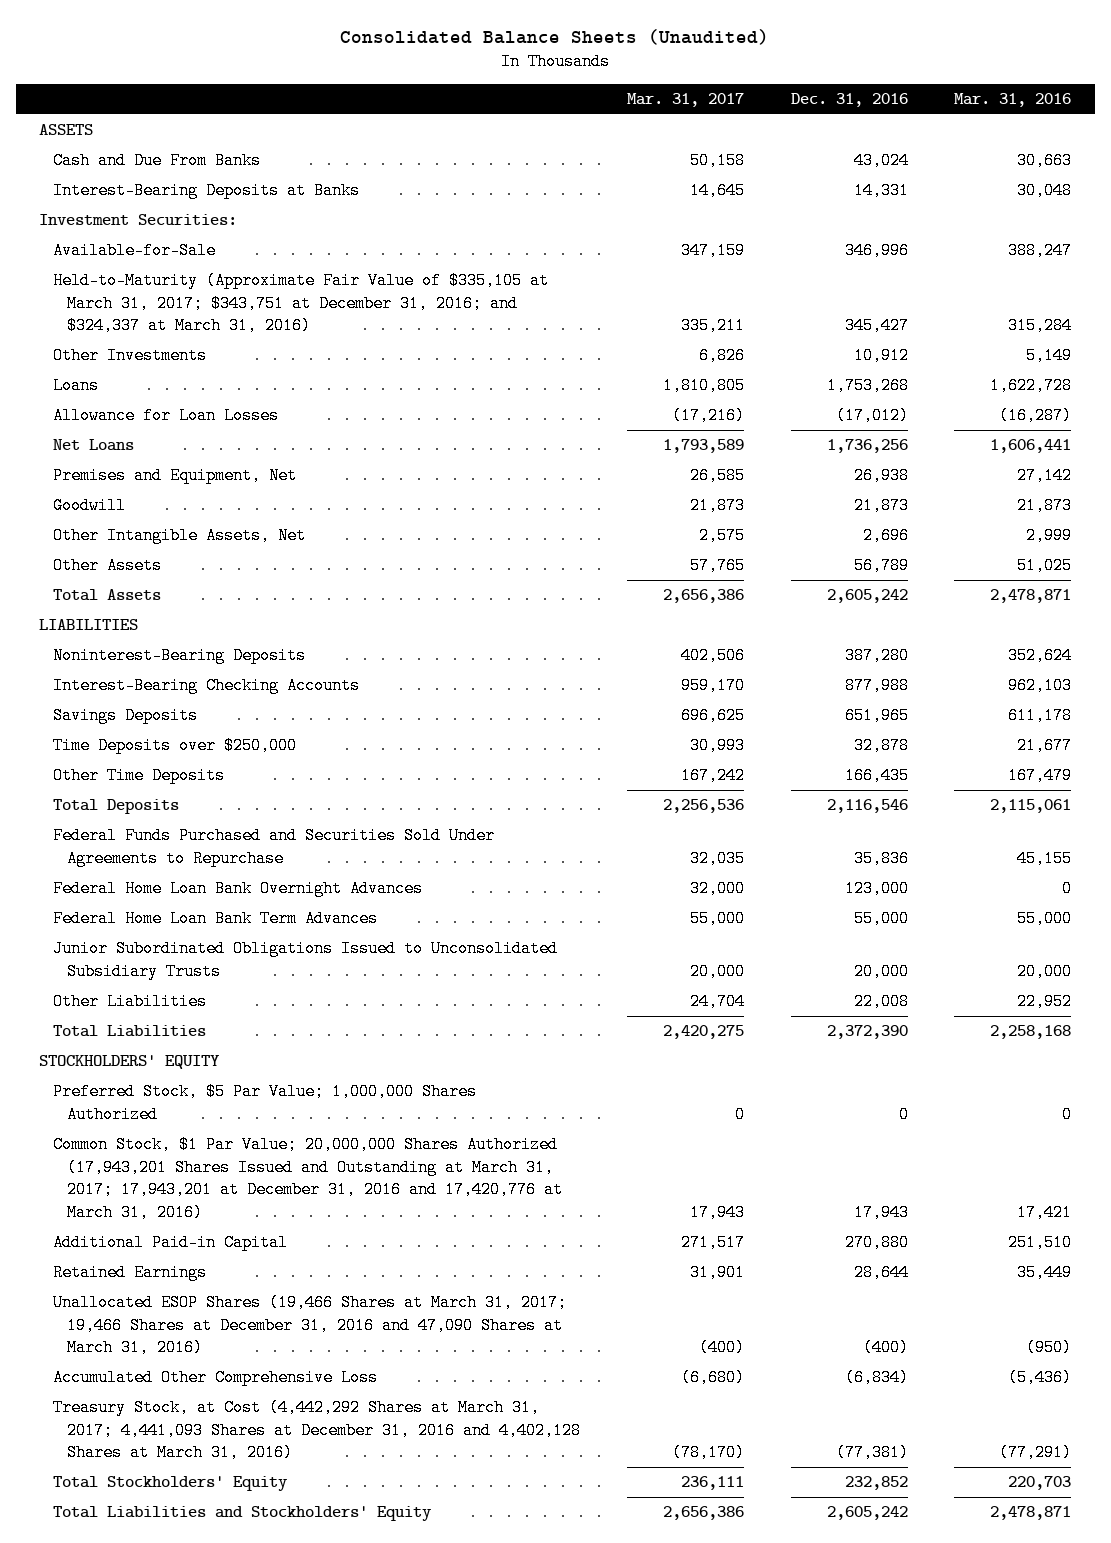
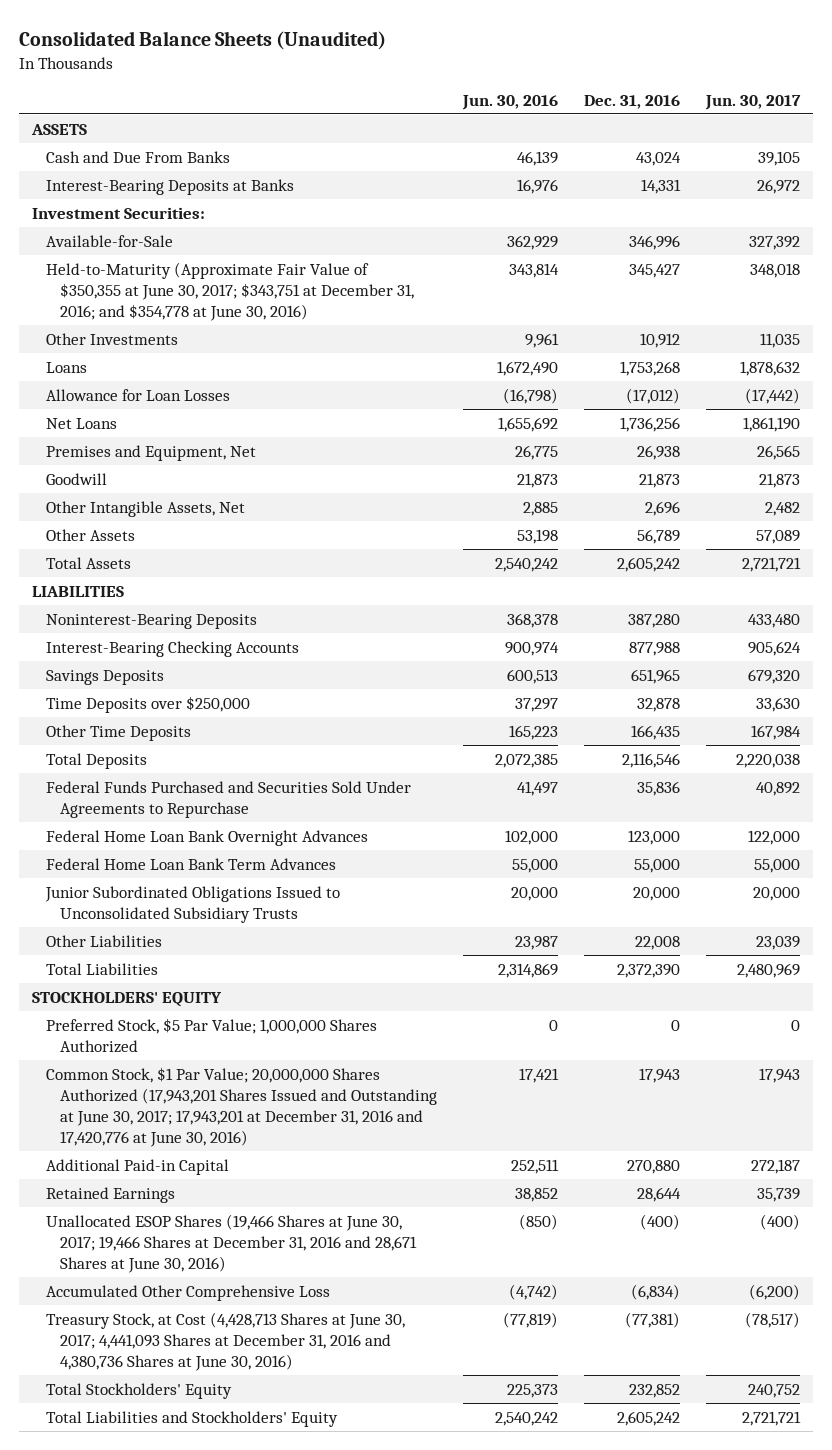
[626,93,744,108] Mar. 31, 2017 -> none
[954,93,1072,108] Mar. 31, 2016 -> none
none -> [461,94,558,110] Jun. 30, 2016
none -> [704,94,801,110] Jun. 30, 2017
[52,272,549,335] Held-to-Maturity (Approximate Fair Value of $335,105 at March 31, 2017; $343,751 at December 31, 2016; and $324,337 at March 31, 2016) -> [45,261,414,321] Held-to-Maturity (Approximate Fair Value of $350,355 at June 30, 2017; $343,751 at December 31, 2016; and $354,778 at June 30, 2016)
[52,1136,563,1222] Common Stock, $1 Par Value; 20,000,000 Shares Authorized (17,943,201 Shares Issued and Outstanding at March 31, 2017; 17,943,201 at December 31, 2016 and 17,420,776 at March 31, 2016) -> [45,1066,437,1147] Common Stock, $1 Par Value; 20,000,000 Shares Authorized (17,943,201 Shares Issued and Outstanding at June 30, 2017; 17,943,201 at December 31, 2016 and 17,420,776 at June 30, 2016)
[52,1294,567,1357] Unallocated ESOP Shares (19,466 Shares at March 31, 2017; 19,466 Shares at December 31, 2016 and 47,090 Shares at March 31, 2016) -> [45,1213,417,1273] Unallocated ESOP Shares (19,466 Shares at June 30, 2017; 19,466 Shares at December 31, 2016 and 28,671 Shares at June 30, 2016)
[52,1399,581,1462] Treasury Stock, at Cost (4,442,292 Shares at March 31, 2017; 4,441,093 Shares at December 31, 2016 and 4,402,128 Shares at March 31, 2016) -> [45,1311,405,1371] Treasury Stock, at Cost (4,428,713 Shares at June 30, 2017; 4,441,093 Shares at December 31, 2016 and 4,380,736 Shares at June 30, 2016)

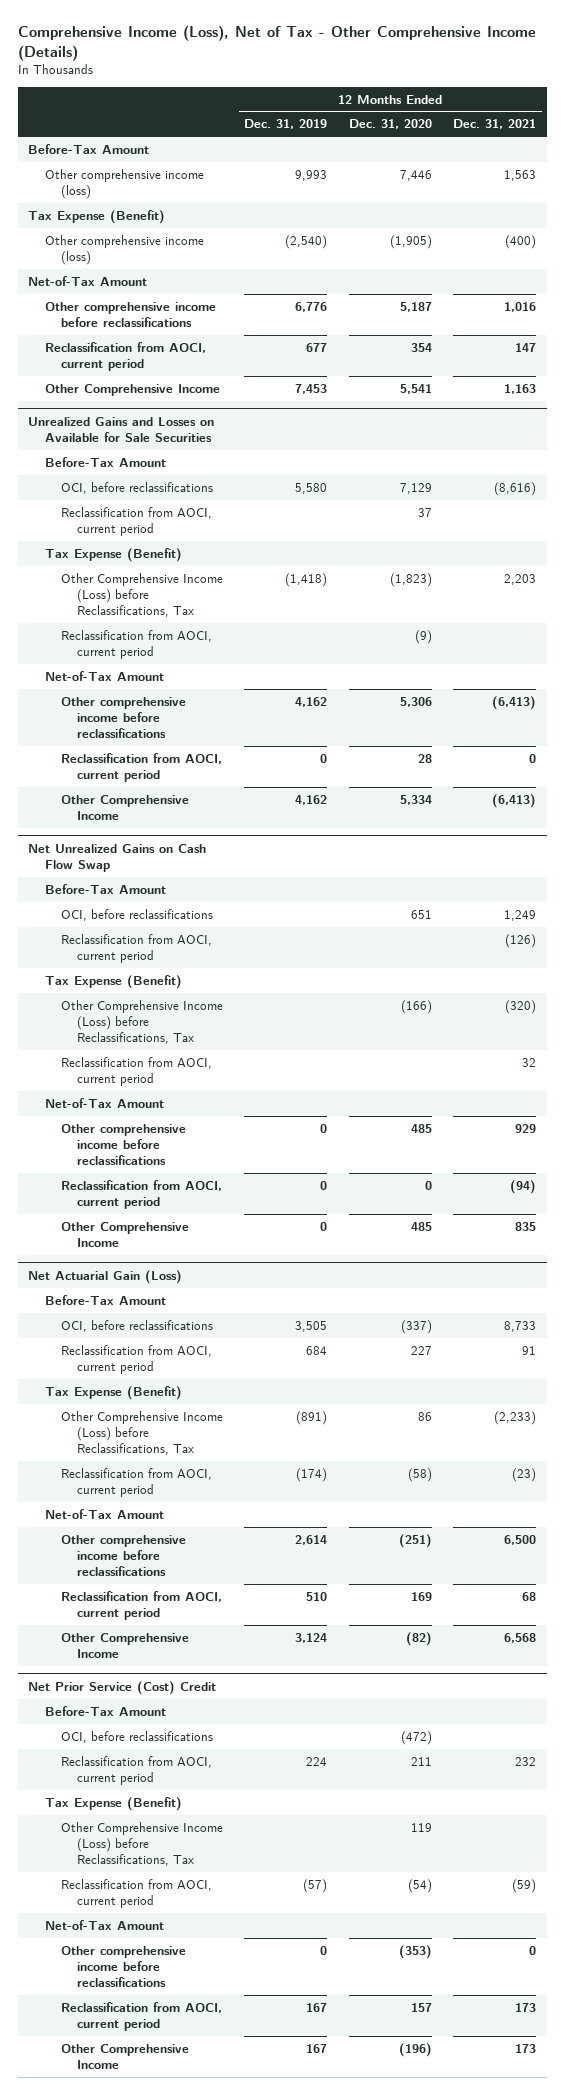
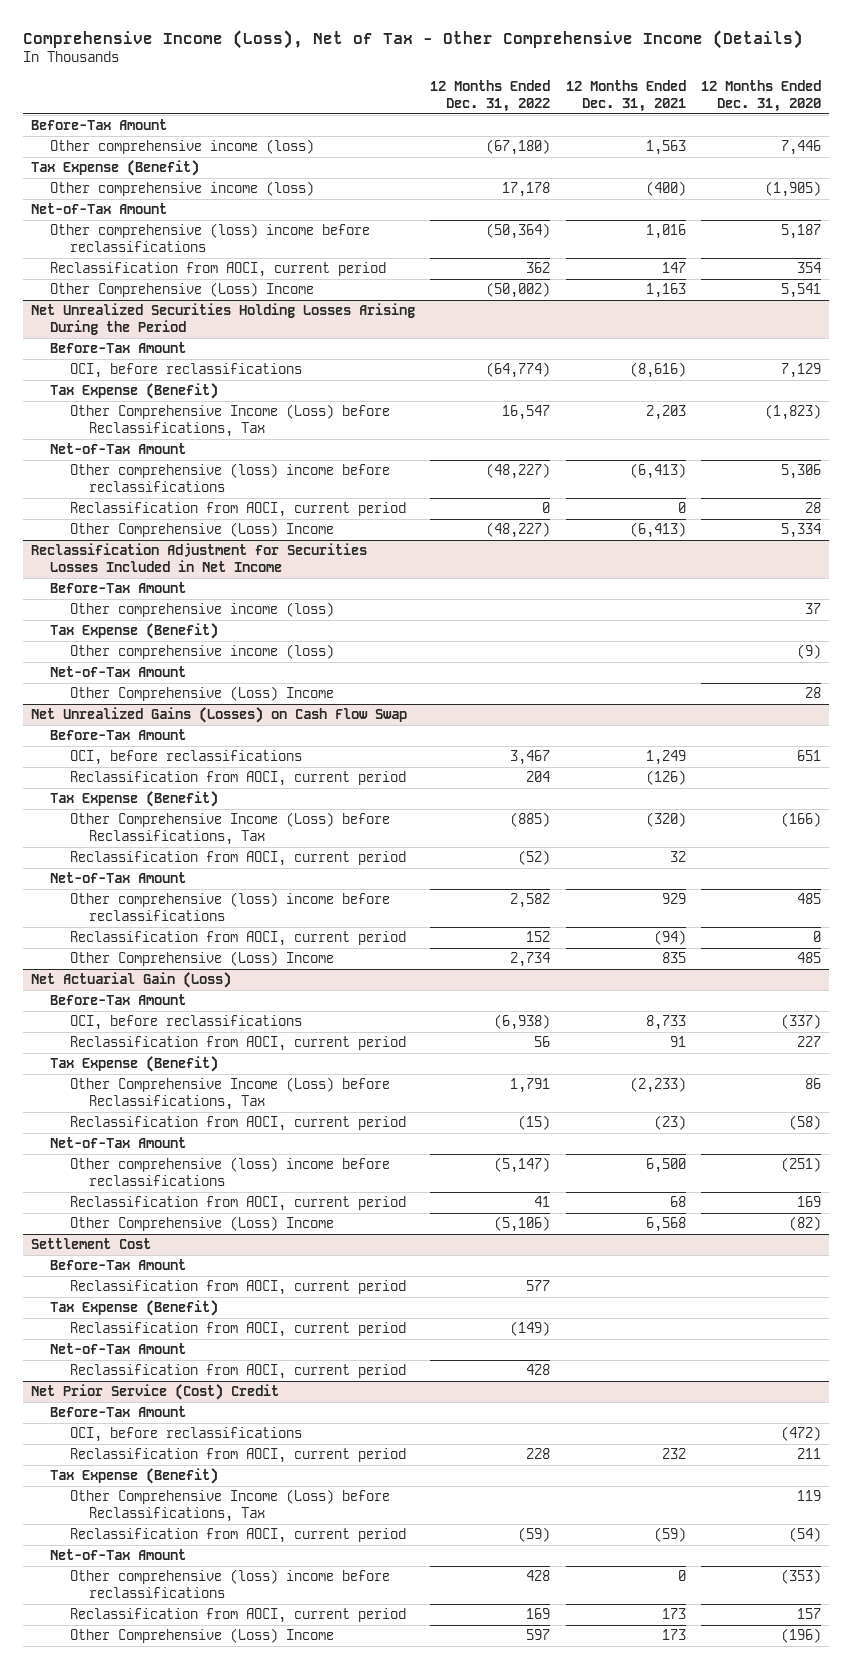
[244,119,328,130] Dec. 31, 2019 -> none
none -> [430,80,551,113] 12 Months Ended Dec. 31, 2022
[44,301,216,327] Other comprehensive income before reclassifications -> [50,223,371,253] Other comprehensive (loss) income before reclassifications
[44,383,220,396] Other Comprehensive Income -> [50,282,315,298] Other Comprehensive (Loss) Income
[28,416,215,442] Unrealized Gains and Losses on Available for Sale Securities -> [30,303,415,336] Net Unrealized Securities Holding Losses Arising During the Period
[60,506,212,536] Reclassification from AOCI, current period -> none
[60,629,212,659] Reclassification from AOCI, current period -> none
[60,696,186,738] Other comprehensive income before reclassifications -> [69,463,390,493] Other comprehensive (loss) income before reclassifications
[28,843,207,872] Net Unrealized Gains on Cash Flow Swap -> none
[60,794,189,820] Other Comprehensive Income -> [69,522,334,538] Other Comprehensive (Loss) Income
none -> [30,543,367,573] Reclassification Adjustment for Securities Losses Included in Net Income
none -> [69,602,334,618] Other comprehensive income (loss)
none -> [50,623,219,640] Tax Expense (Benefit)
none -> [69,644,334,660] Other comprehensive income (loss)
none -> [50,666,187,678] Net-of-Tax Amount
none -> [69,686,334,702] Other Comprehensive (Loss) Income
none -> [30,707,407,724] Net Unrealized Gains (Losses) on Cash Flow Swap
none -> [50,729,187,741] Before-Tax Amount
[60,1123,186,1165] Other comprehensive income before reclassifications -> [69,892,390,922] Other comprehensive (loss) income before reclassifications
[60,1221,189,1247] Other Comprehensive Income -> [69,951,334,967] Other Comprehensive (Loss) Income
[60,1534,186,1576] Other comprehensive income before reclassifications -> [69,1157,390,1187] Other comprehensive (loss) income before reclassifications
[60,1632,189,1658] Other Comprehensive Income -> [69,1216,334,1232] Other Comprehensive (Loss) Income
none -> [30,1238,151,1250] Settlement Cost
none -> [50,1259,187,1271] Before-Tax Amount
none -> [69,1280,406,1296] Reclassification from AOCI, current period
none -> [50,1300,219,1317] Tax Expense (Benefit)
none -> [69,1322,406,1338] Reclassification from AOCI, current period
none -> [50,1343,187,1355] Net-of-Tax Amount
none -> [69,1364,406,1380] Reclassification from AOCI, current period
[60,1945,186,1987] Other comprehensive income before reclassifications -> [69,1569,390,1599] Other comprehensive (loss) income before reclassifications
[60,2043,189,2069] Other Comprehensive Income -> [69,1628,334,1644] Other Comprehensive (Loss) Income

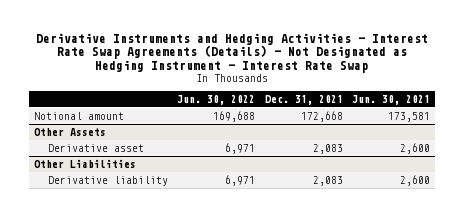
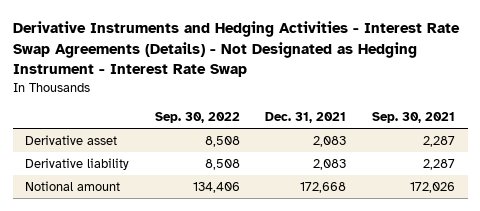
[177,94,256,105] Jun. 30, 2022 -> none
[352,94,431,105] Jun. 30, 2021 -> none
none -> [154,112,240,124] Sep. 30, 2022
none -> [371,112,455,124] Sep. 30, 2021
[34,128,107,137] Other Assets -> none
[34,159,137,169] Other Liabilities -> none
[34,112,125,121] Notional amount -> [25,180,121,191] Notional amount

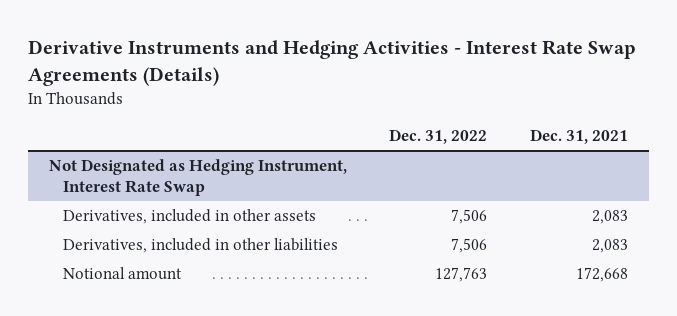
[12,21,460,78] Derivative Instruments and Hedging Activities - Interest Rate Swap Agreements (Details) - Not Designated as Hedging Instrument - Interest Rate Swap -> [27,40,636,87] Derivative Instruments and Hedging Activities - Interest Rate Swap Agreements (Details)
[154,112,240,124] Sep. 30, 2022 -> none
[371,112,455,124] Sep. 30, 2021 -> none
none -> [389,129,488,145] Dec. 31, 2022
none -> [49,158,348,197] Not Designated as Hedging Instrument, Interest Rate Swap
[25,134,118,145] Derivative asset -> [62,208,316,224] Derivatives, included in other assets
[25,157,130,170] Derivative liability -> [62,237,338,253] Derivatives, included in other liabilities

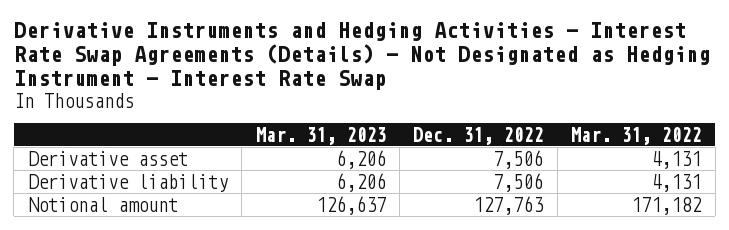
[27,40,636,87] Derivative Instruments and Hedging Activities - Interest Rate Swap Agreements (Details) -> [13,22,710,91] Derivative Instruments and Hedging Activities - Interest Rate Swap Agreements (Details) - Not Designated as Hedging Instrument - Interest Rate Swap
[529,129,628,145] Dec. 31, 2021 -> none
none -> [255,126,386,145] Mar. 31, 2023
none -> [571,126,702,145] Mar. 31, 2022
[49,158,348,197] Not Designated as Hedging Instrument, Interest Rate Swap -> none
[62,208,316,224] Derivatives, included in other assets -> [27,150,188,166] Derivative asset
[62,237,338,253] Derivatives, included in other liabilities -> [27,173,228,192] Derivative liability

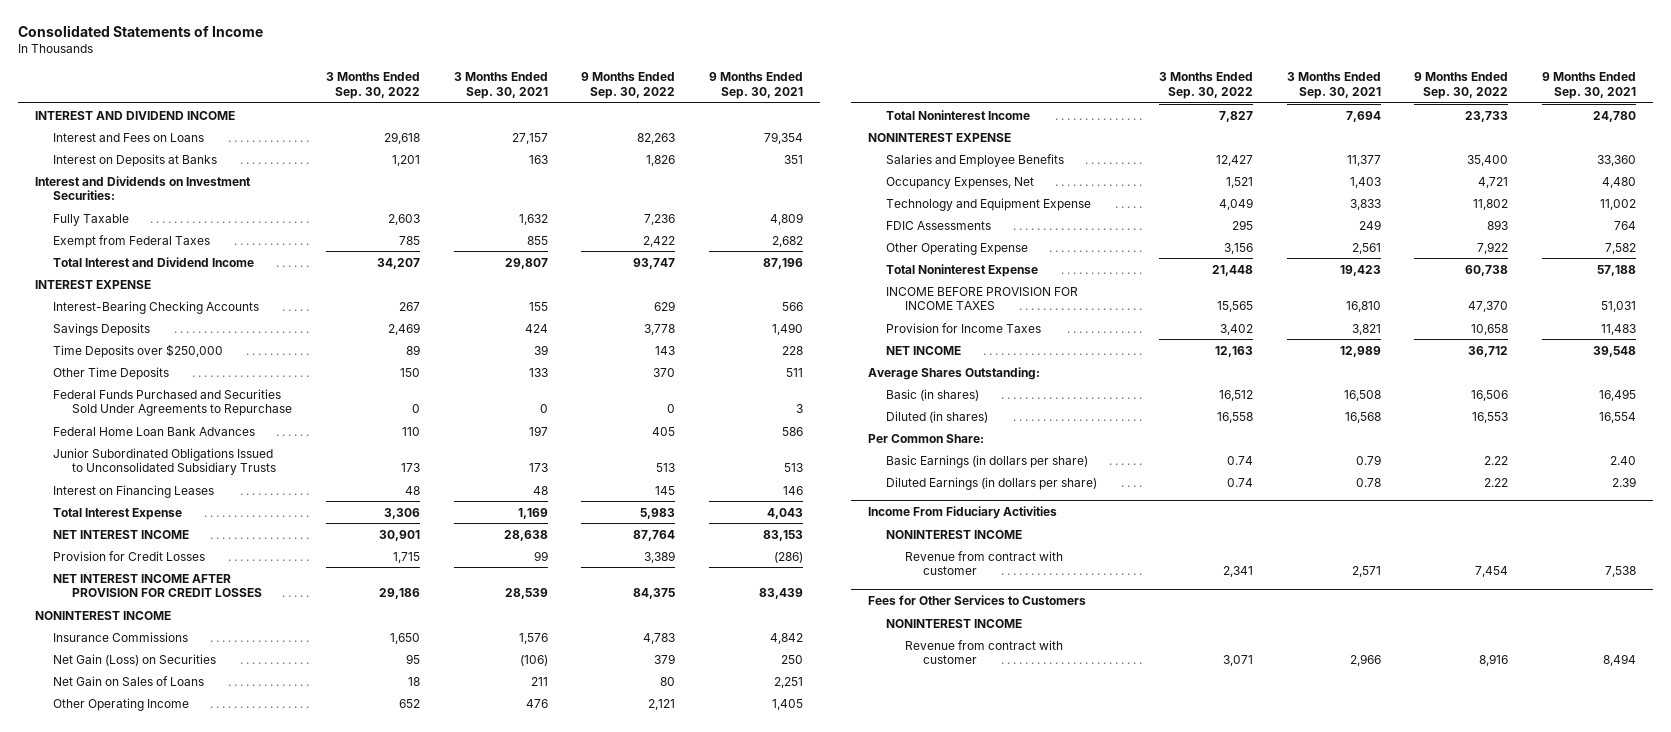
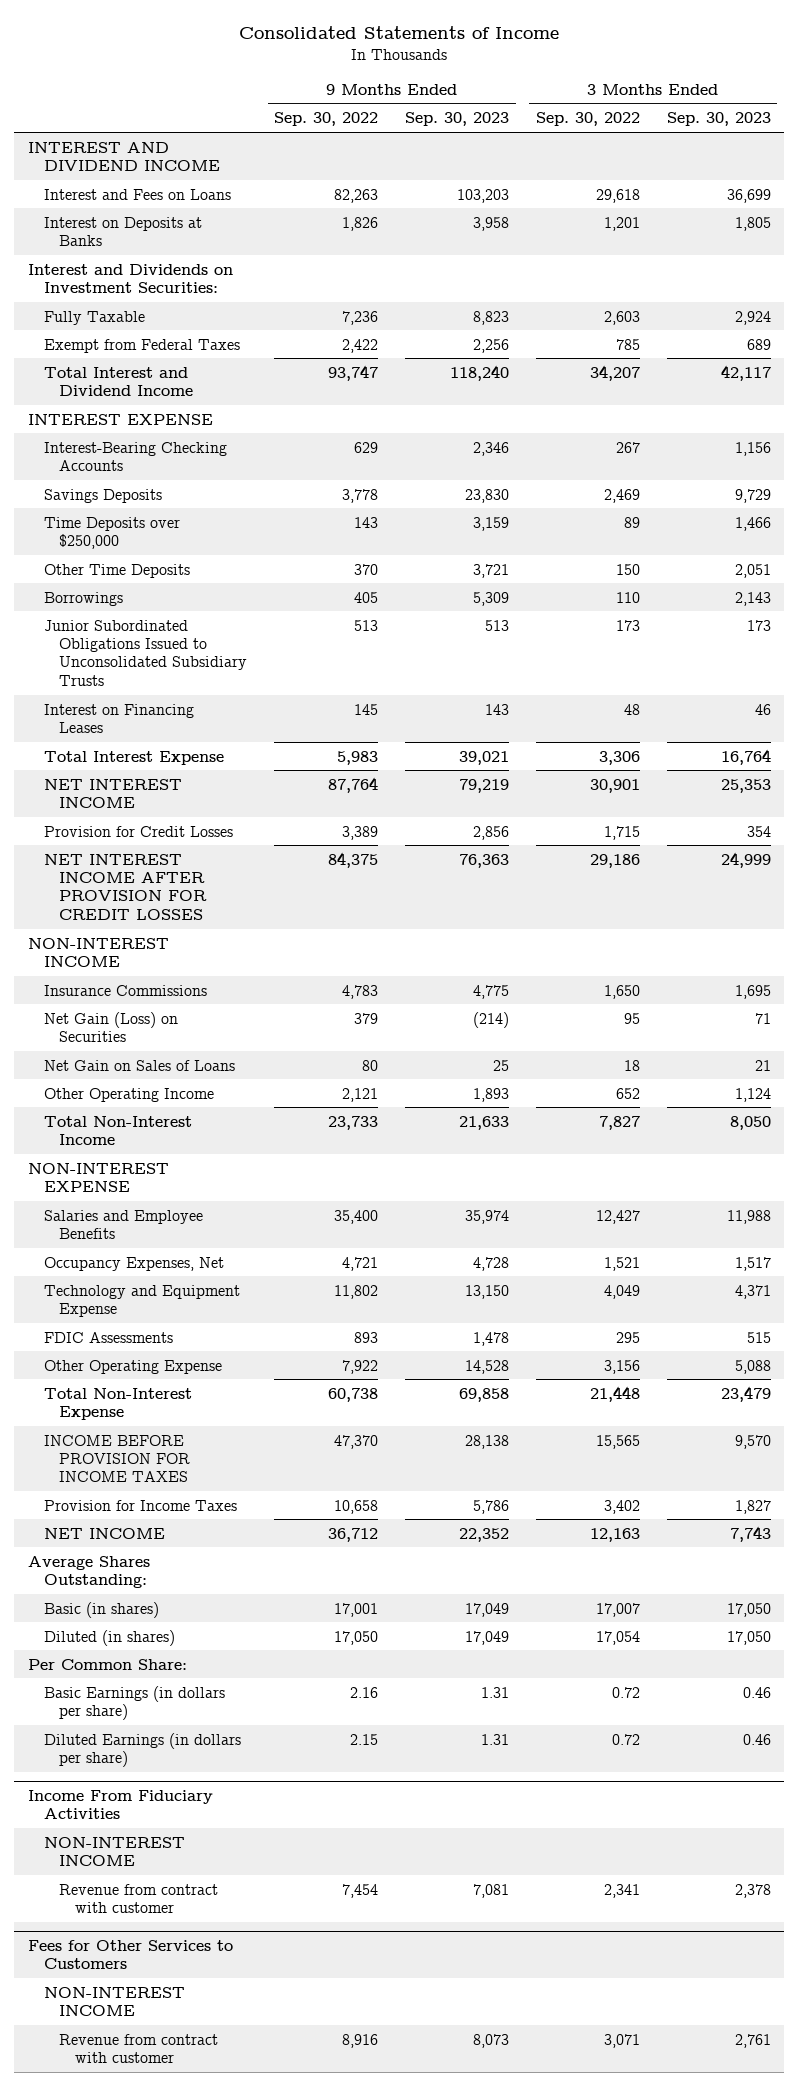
[453,72,548,99] 3 Months Ended Sep. 30, 2021 -> none
[709,72,804,99] 9 Months Ended Sep. 30, 2021 -> none
none -> [405,112,510,127] Sep. 30, 2023
none -> [666,112,771,127] Sep. 30, 2023
[53,388,292,417] Federal Funds Purchased and Securities Sold Under Agreements to Repurchase -> none
[53,426,256,436] Federal Home Loan Bank Advances -> [43,591,123,606] Borrowings
[34,610,171,620] NONINTEREST INCOME -> [27,937,169,967] NON-INTEREST INCOME
[886,109,1031,120] Total Noninterest Income -> [43,1115,192,1145] Total Non-Interest Income
[867,132,1011,142] NONINTEREST EXPENSE -> [27,1162,169,1192] NON-INTEREST EXPENSE
[886,263,1039,277] Total Noninterest Expense -> [43,1387,192,1420] Total Non-Interest Expense
[1218,389,1253,401] 16,512 -> [595,1602,640,1617] 17,007
[1471,389,1509,401] 16,506 -> [334,1602,379,1617] 17,001
[1216,411,1253,423] 16,558 -> [595,1630,640,1645] 17,054
[1472,411,1509,423] 16,553 -> [334,1630,379,1645] 17,050
[1226,455,1253,465] 0.74 -> [611,1686,640,1698] 0.72
[1484,455,1509,465] 2.22 -> [350,1686,379,1698] 2.16
[1226,477,1253,487] 0.74 -> [611,1733,640,1745] 0.72
[1484,477,1509,487] 2.22 -> [350,1733,379,1745] 2.15
[886,529,1023,539] NONINTEREST INCOME -> [43,1836,185,1866] NON-INTEREST INCOME
[886,618,1023,628] NONINTEREST INCOME -> [43,1986,185,2016] NON-INTEREST INCOME

